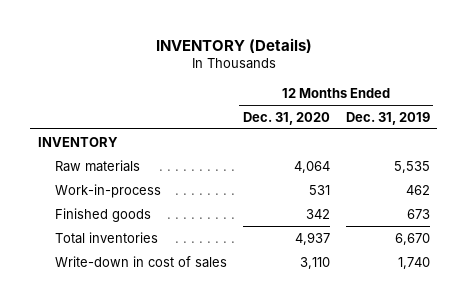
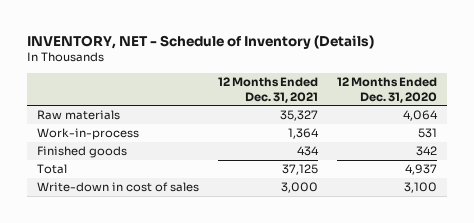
[155,37,312,53] INVENTORY (Details) -> [27,34,375,49] INVENTORY, NET - Schedule of Inventory (Details)
[345,111,430,125] Dec. 31, 2019 -> none
none -> [218,77,319,103] 12 Months Ended Dec. 31, 2021
[37,136,118,147] INVENTORY -> none
[55,231,159,244] Total inventories -> [37,164,68,175] Total
[300,256,331,269] 3,110 -> [404,182,438,194] 3,100

